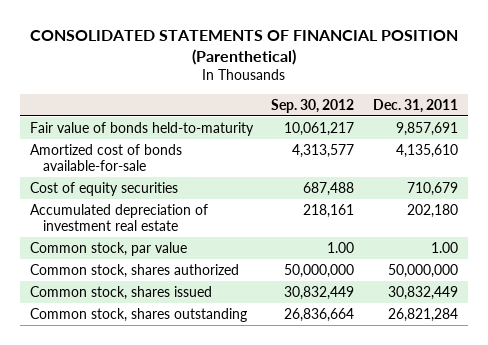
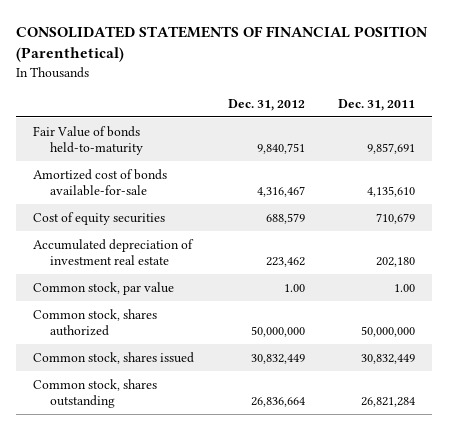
[271,98,355,113] Sep. 30, 2012 -> none
none -> [227,98,305,111] Dec. 31, 2012
[29,121,254,136] Fair value of bonds held-to-maturity -> [33,125,143,156] Fair Value of bonds held-to-maturity

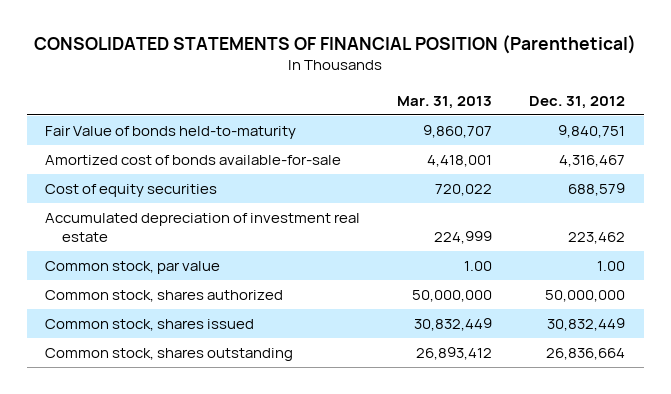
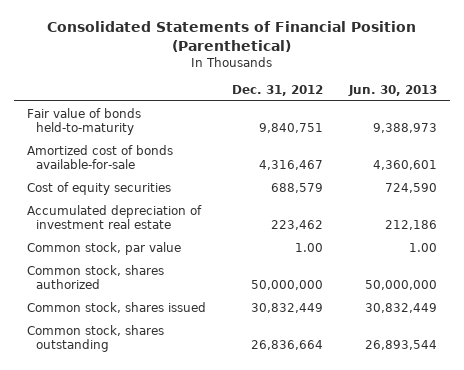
[34,35,637,55] CONSOLIDATED STATEMENTS OF FINANCIAL POSITION (Parenthetical) -> [46,21,416,52] Consolidated Statements of Financial Position (Parenthetical)
[397,95,493,109] Mar. 31, 2013 -> none
none -> [347,84,437,96] Jun. 30, 2013
[45,126,297,140] Fair Value of bonds held-to-maturity -> [27,107,142,136] Fair value of bonds held-to-maturity

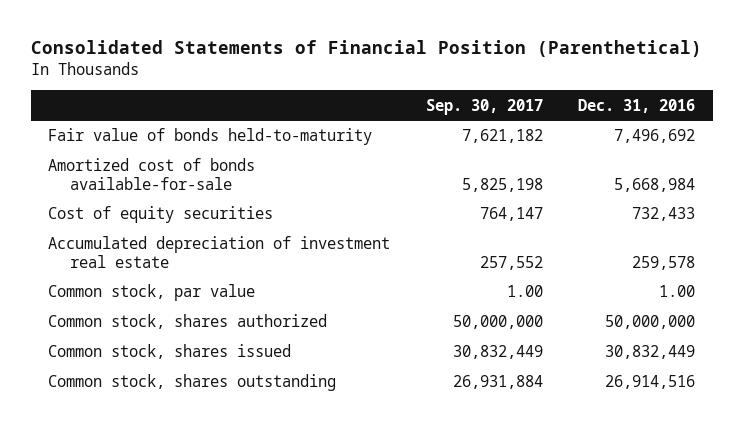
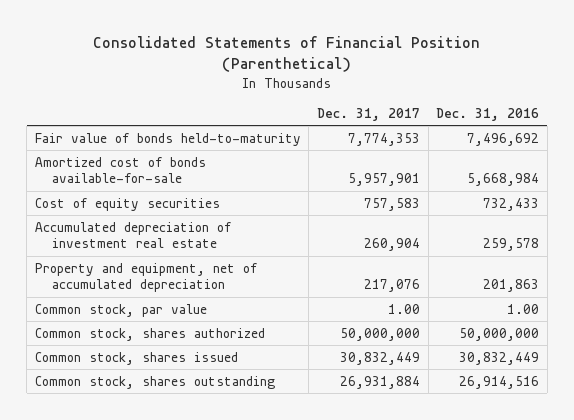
[425,98,543,115] Sep. 30, 2017 -> none
none -> [317,108,421,122] Dec. 31, 2017
none -> [34,262,257,293] Property and equipment, net of accumulated depreciation

